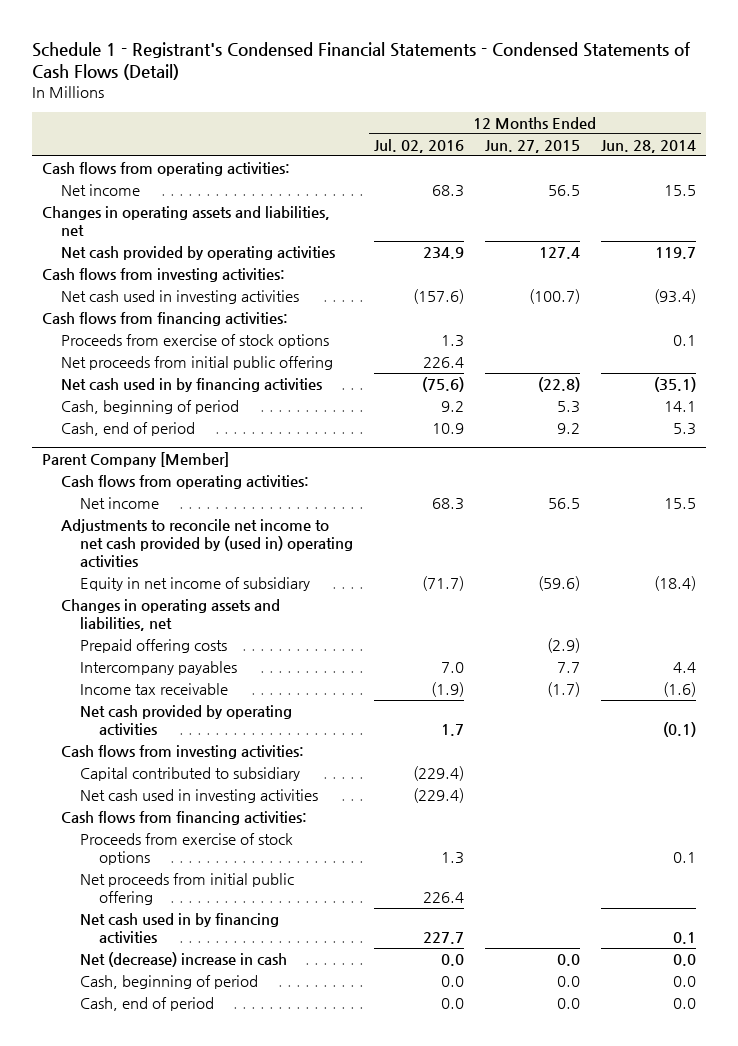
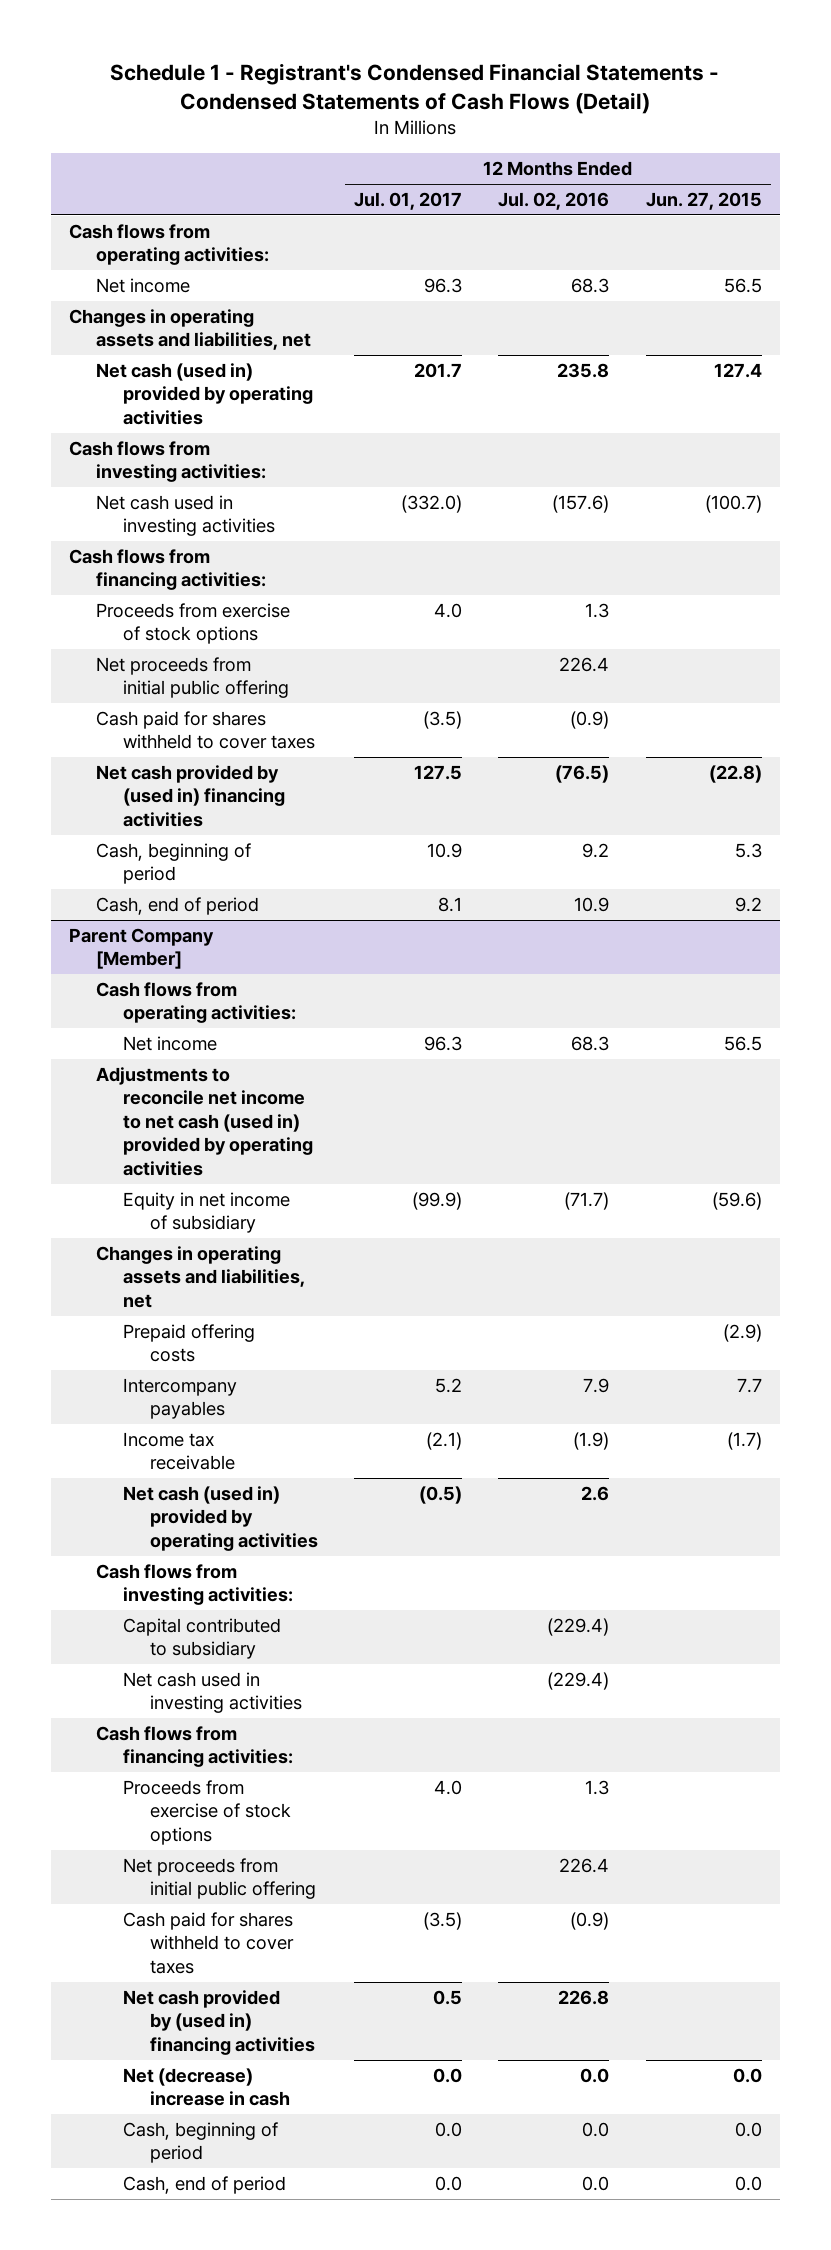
[600,139,696,153] Jun. 28, 2014 -> none
none -> [354,192,463,211] Jul. 01, 2017
[61,246,336,261] Net cash provided by operating activities -> [96,363,314,425] Net cash (used in) provided by operating activities
[423,247,465,260] 234.9 -> [557,363,610,379] 235.8
none -> [96,711,316,750] Cash paid for shares withheld to cover taxes
[61,378,323,393] Net cash used in by financing activities -> [96,765,286,827] Net cash provided by (used in) financing activities
[422,377,465,393] (75.6) -> [555,765,610,784] (76.5)
[61,519,354,567] Adjustments to reconcile net income to net cash provided by (used in) operating activities -> [96,1067,314,1176] Adjustments to reconcile net income to net cash (used in) provided by operating activities
[441,662,465,674] 7.0 -> [583,1378,610,1394] 7.9
[80,705,293,735] Net cash provided by operating activities -> [123,1486,319,1551] Net cash (used in) provided by operating activities
[441,723,465,736] 1.7 -> [581,1486,610,1502] 2.6
none -> [123,1912,295,1974] Cash paid for shares withheld to cover taxes
[80,913,280,943] Net cash used in by financing activities -> [123,1990,316,2055] Net cash provided by (used in) financing activities
[423,931,465,944] 227.7 -> [558,1990,610,2006] 226.8

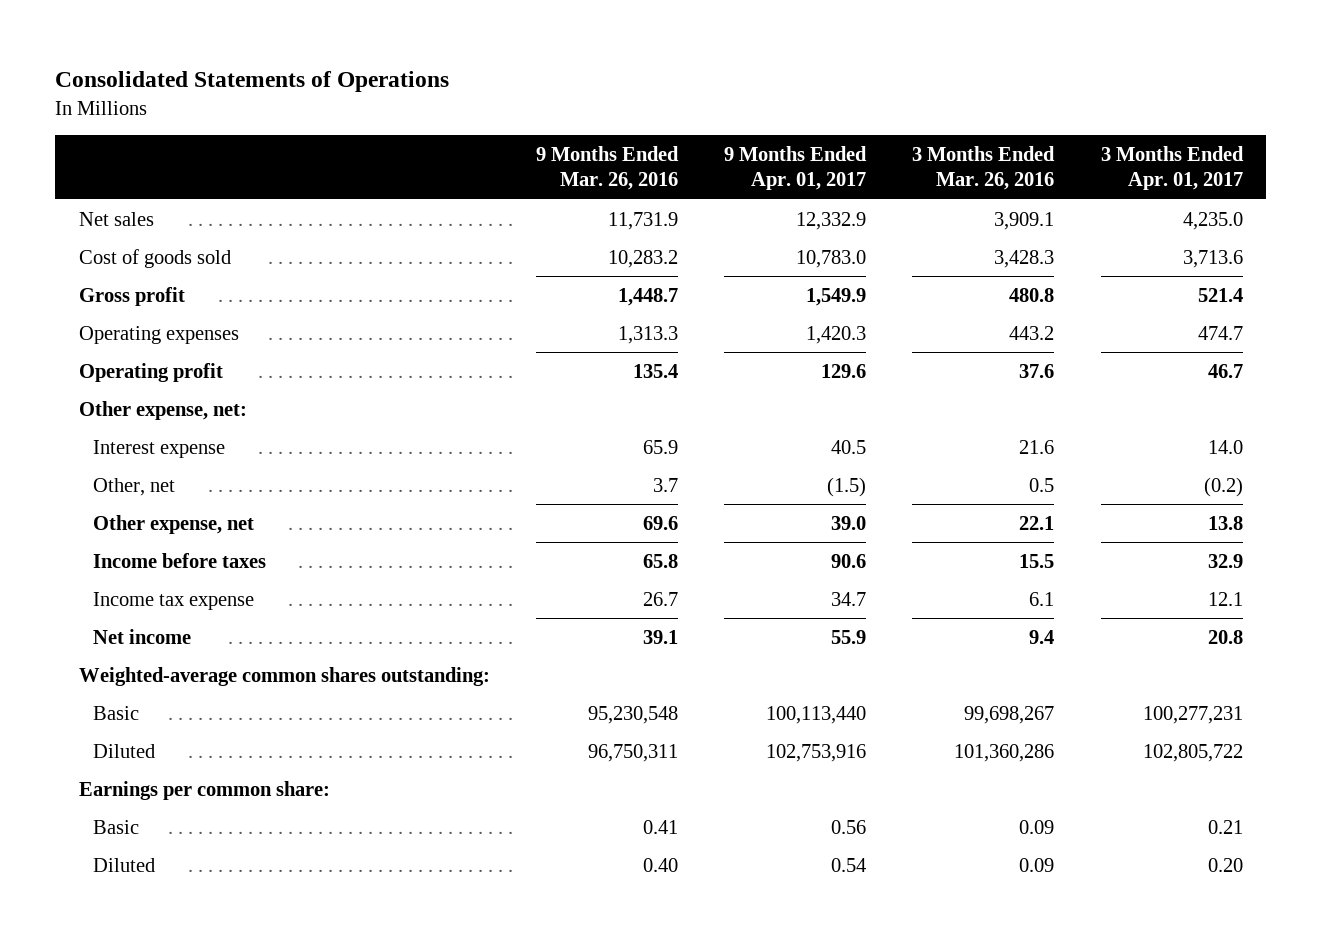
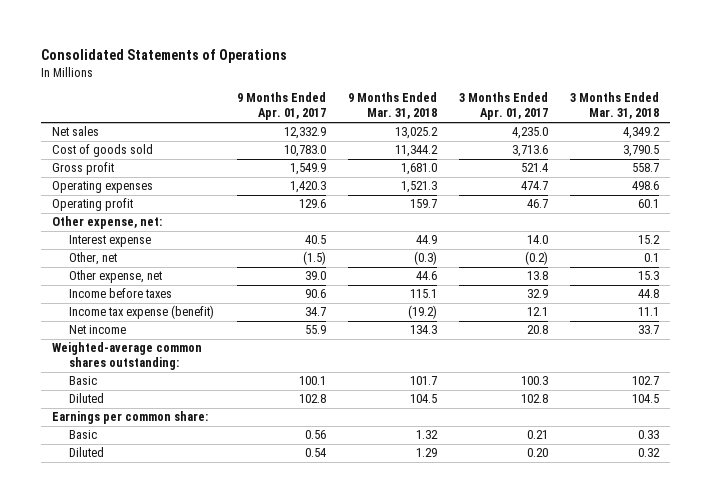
[535,145,679,190] 9 Months Ended Mar. 26, 2016 -> none
[912,145,1056,190] 3 Months Ended Mar. 26, 2016 -> none
none -> [347,92,437,120] 9 Months Ended Mar. 31, 2018
none -> [570,92,660,120] 3 Months Ended Mar. 31, 2018
[93,591,255,610] Income tax expense -> [69,305,215,320] Income tax expense (benefit)
[766,705,867,724] 100,113,440 -> [298,376,326,386] 100.1
[1142,705,1243,724] 100,277,231 -> [521,376,549,386] 100.3
[766,743,867,762] 102,753,916 -> [298,394,326,404] 102.8
[1142,743,1243,762] 102,805,722 -> [521,394,549,404] 102.8

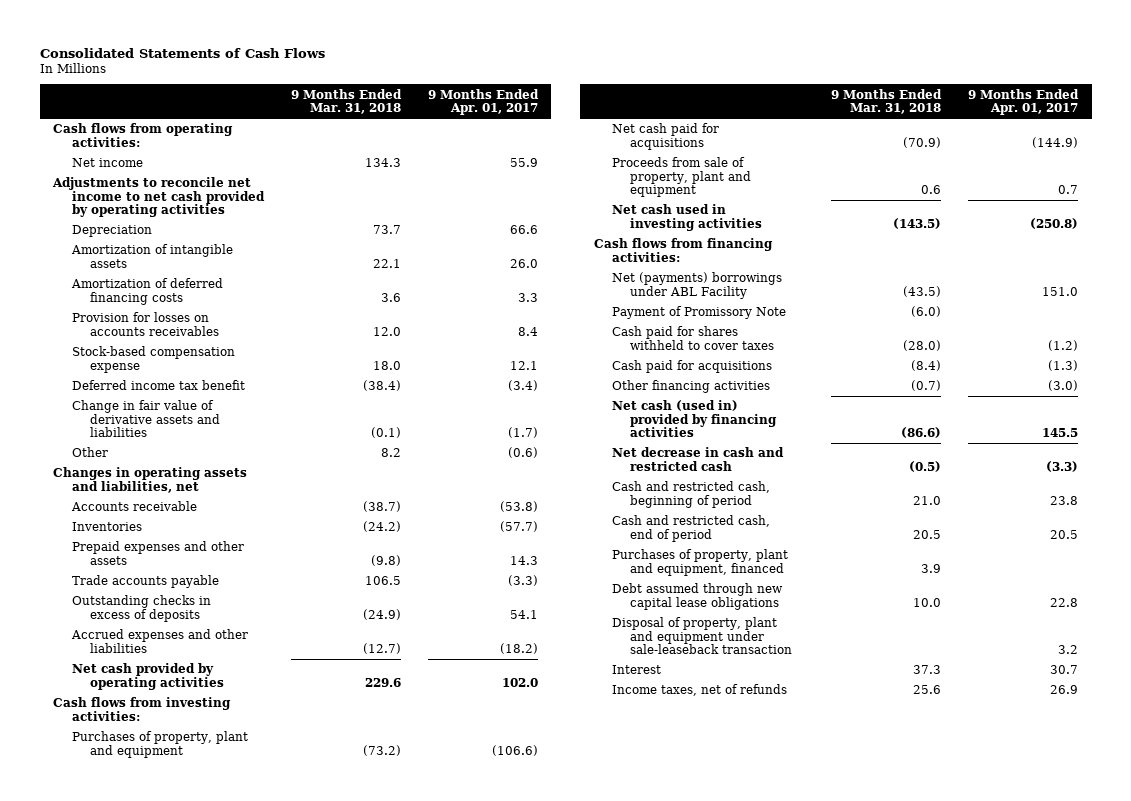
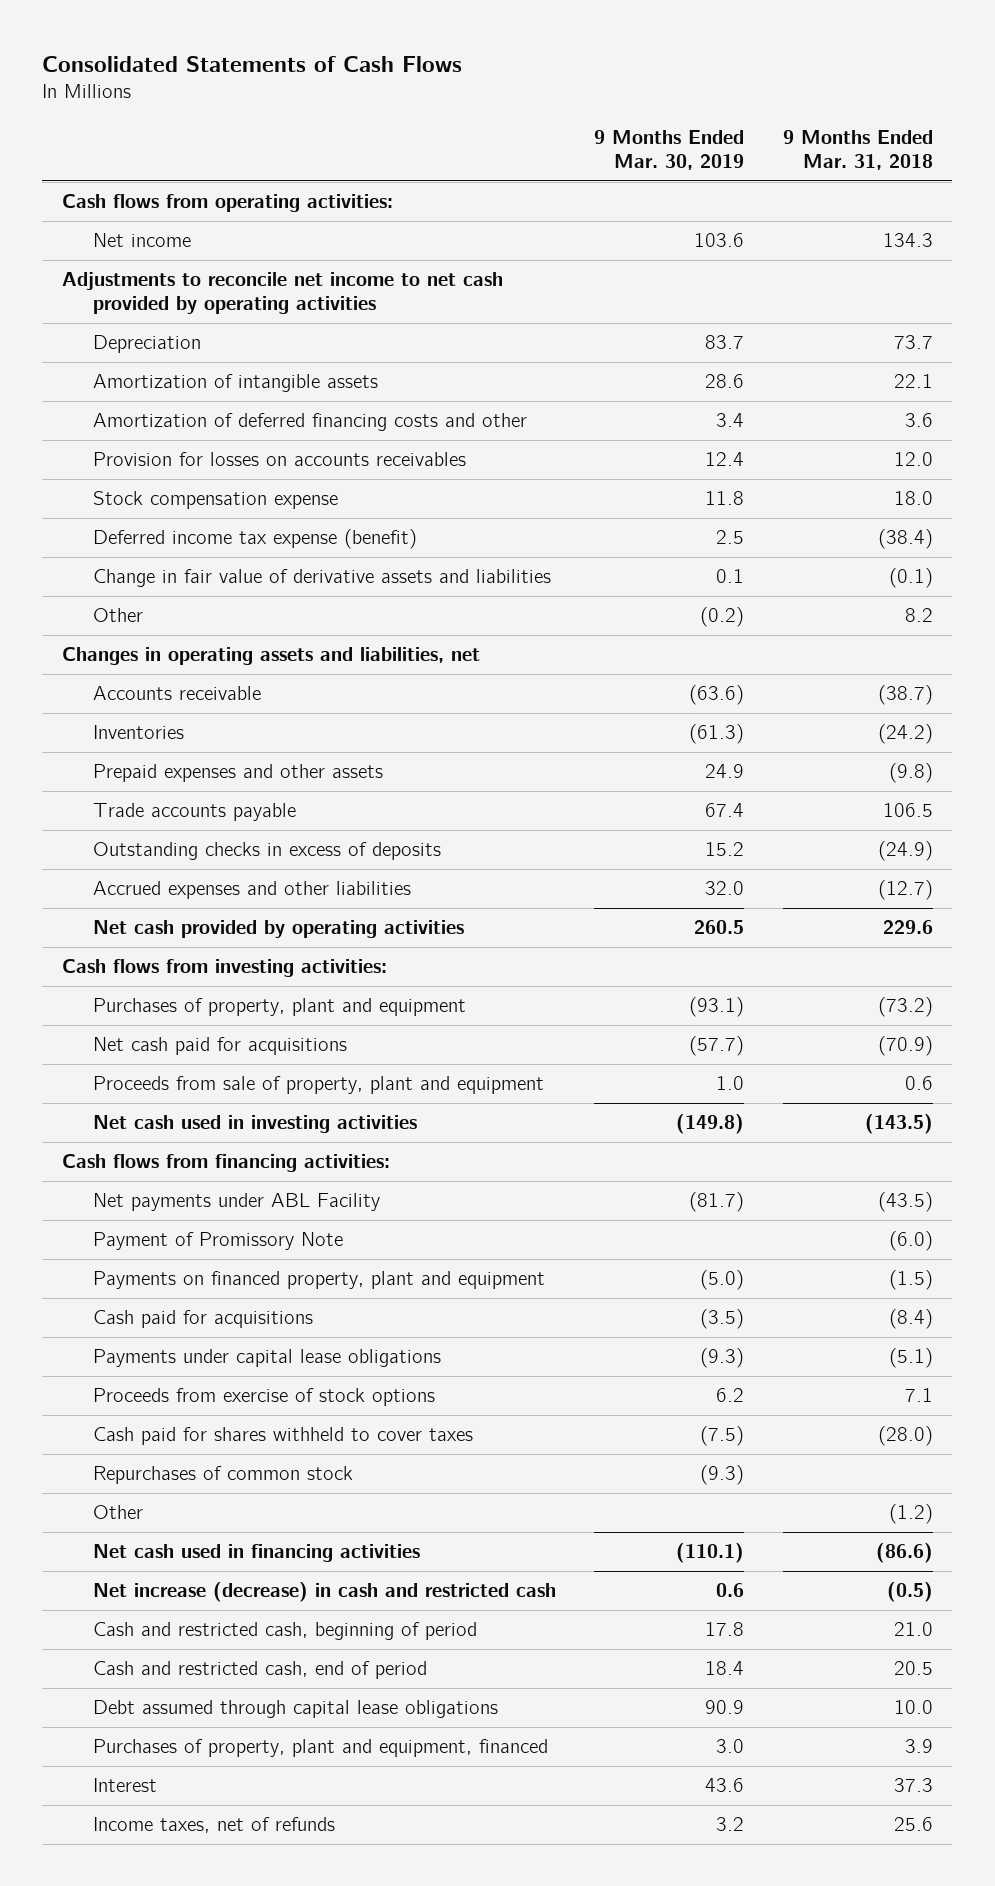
[427,88,539,116] 9 Months Ended Apr. 01, 2017 -> none
none -> [594,130,745,170] 9 Months Ended Mar. 30, 2019
[70,278,223,305] Amortization of deferred financing costs -> [92,413,527,432] Amortization of deferred financing costs and other
[71,346,235,373] Stock-based compensation expense -> [92,491,338,510] Stock compensation expense
[71,380,245,391] Deferred income tax benefit -> [92,529,417,550] Deferred income tax expense (benefit)
[611,272,782,299] Net (payments) borrowings under ABL Facility -> [92,1193,380,1212] Net payments under ABL Facility
none -> [92,1271,545,1290] Payments on financed property, plant and equipment
none -> [92,1349,441,1368] Payments under capital lease obligations
none -> [92,1388,435,1407] Proceeds from exercise of stock options
[611,326,775,350] Cash paid for shares withheld to cover taxes -> [92,1427,473,1446] Cash paid for shares withheld to cover taxes
none -> [92,1466,353,1485] Repurchases of common stock
[611,380,770,394] Other financing activities -> [92,1505,143,1520] Other
[910,380,941,392] (0.7) -> [888,1504,933,1525] (1.2)
[611,400,778,437] Net cash (used in) provided by financing activities -> [92,1544,420,1563] Net cash used in financing activities
[611,447,784,471] Net decrease in cash and restricted cash -> [92,1582,556,1603] Net increase (decrease) in cash and restricted cash
none -> [92,1700,498,1719] Debt assumed through capital lease obligations
[611,583,783,610] Debt assumed through new capital lease obligations -> none
[611,617,793,654] Disposal of property, plant and equipment under sale-leaseback transaction -> none

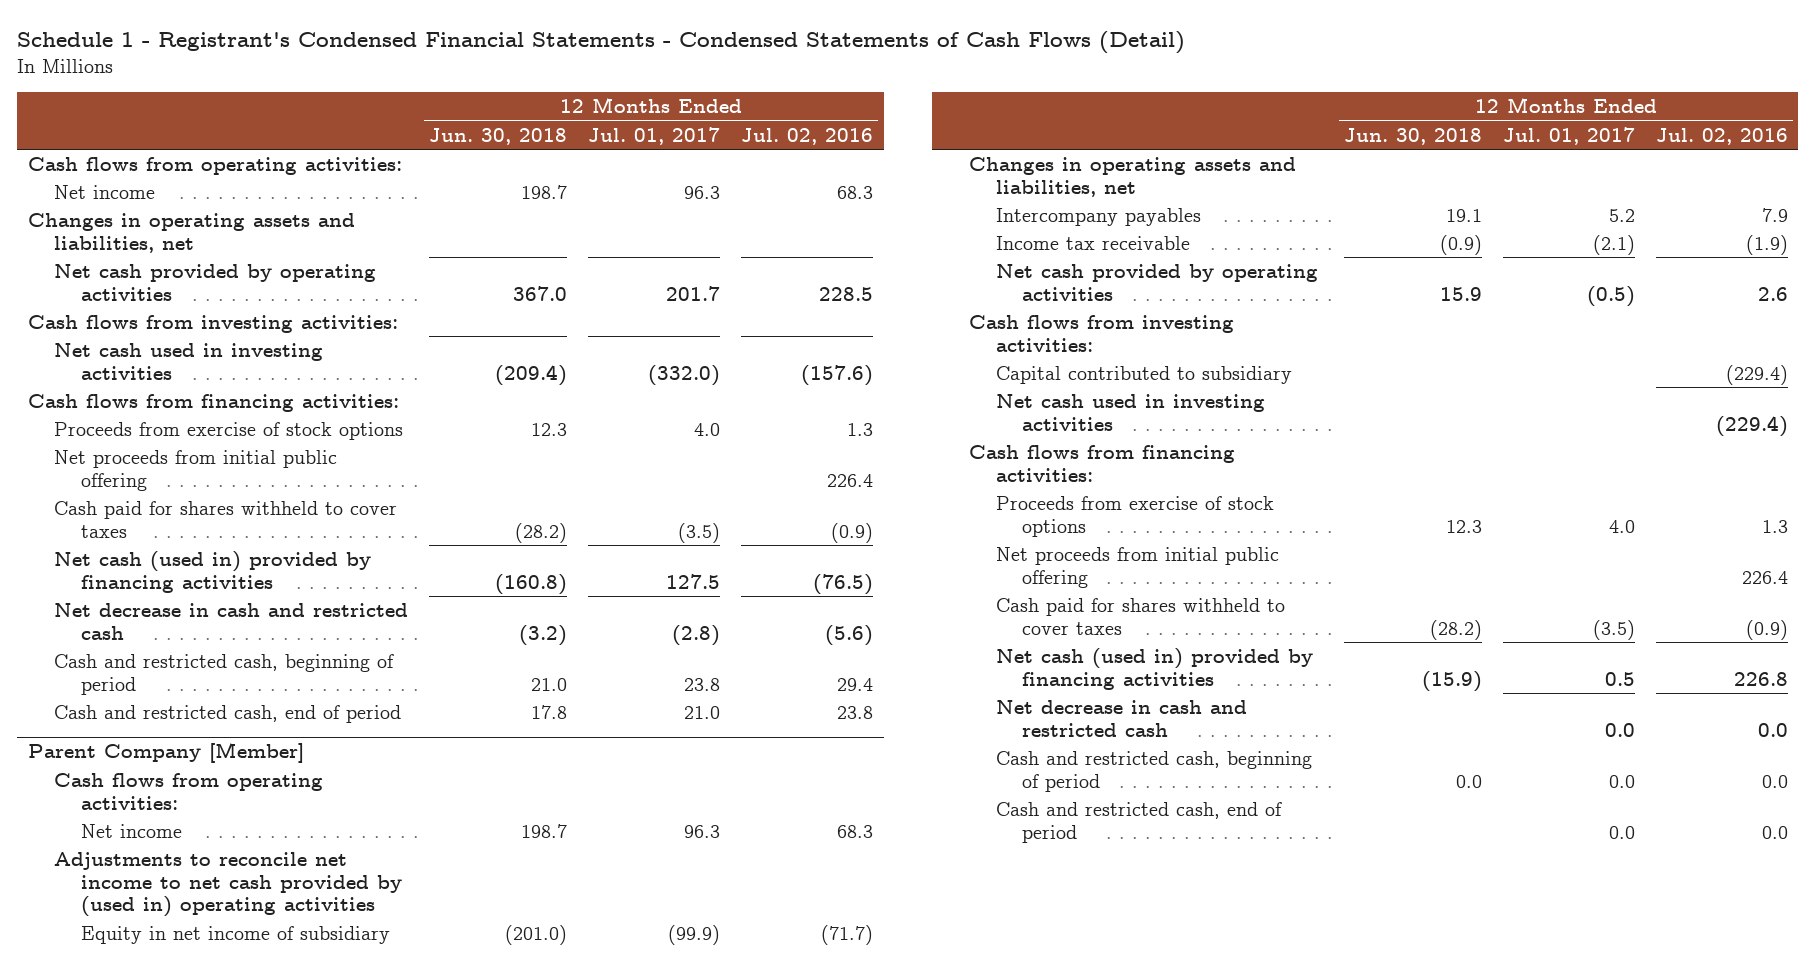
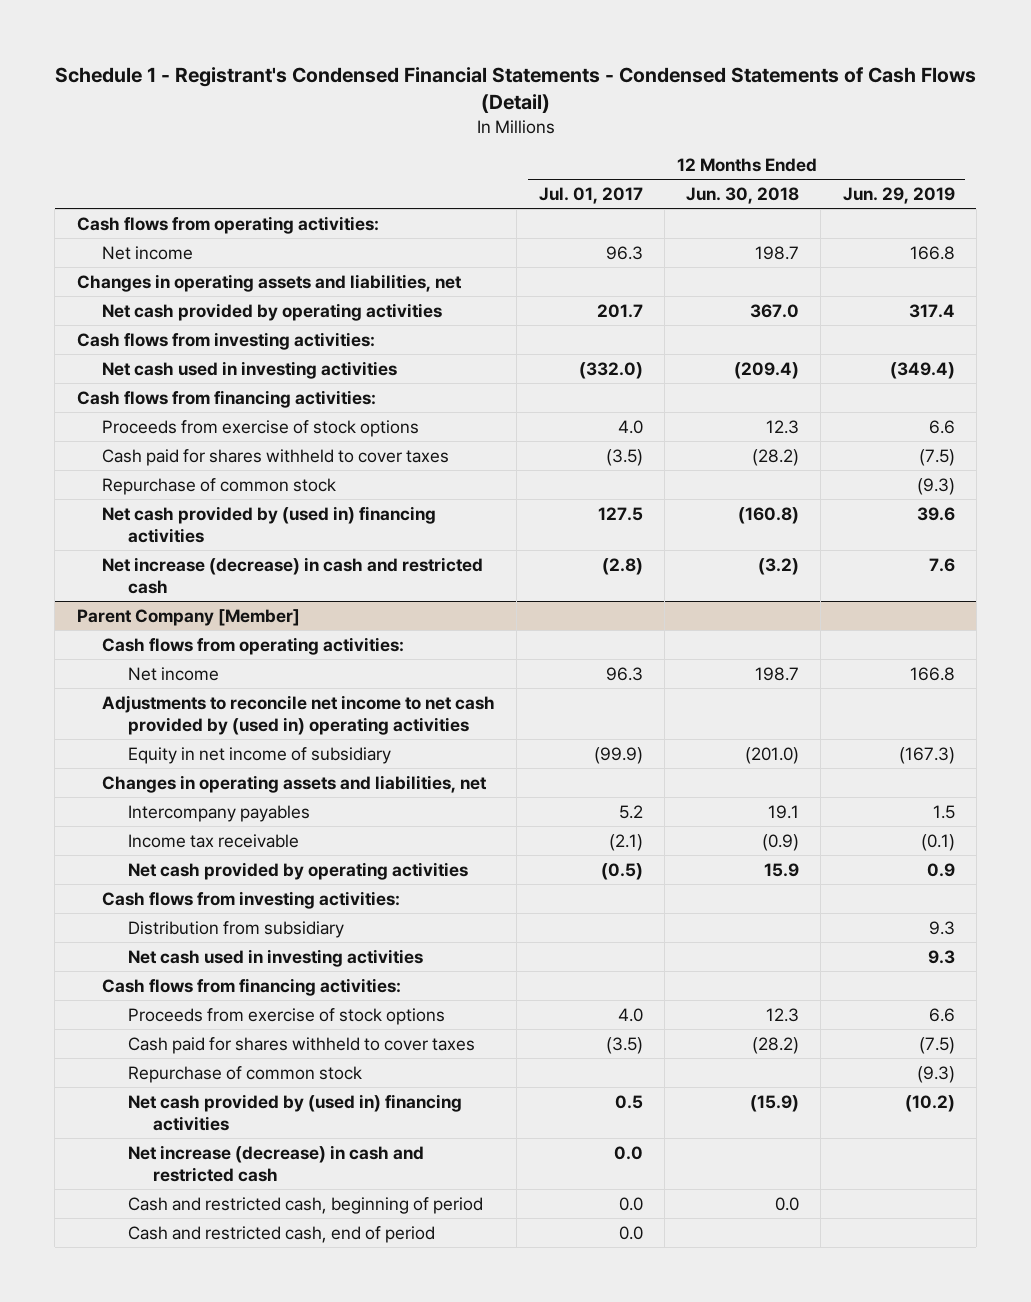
[741,127,874,145] Jul. 02, 2016 -> none
none -> [842,186,955,204] Jun. 29, 2019
[54,449,338,491] Net proceeds from initial public offering -> none
[54,653,395,695] Cash and restricted cash, beginning of period -> none
[54,704,402,723] Cash and restricted cash, end of period -> none
none -> [102,477,337,495] Repurchase of common stock
[54,550,372,593] Net cash (used in) provided by financing activities -> [102,505,437,543] Net cash provided by (used in) financing activities
[54,602,409,640] Net decrease in cash and restricted cash -> [102,556,484,594] Net increase (decrease) in cash and restricted cash
[995,365,1292,384] Capital contributed to subsidiary -> none
none -> [127,920,344,938] Distribution from subsidiary
[995,546,1279,588] Net proceeds from initial public offering -> none
none -> [127,1065,362,1083] Repurchase of common stock
[995,647,1313,690] Net cash (used in) provided by financing activities -> [127,1093,462,1131] Net cash provided by (used in) financing activities
[995,699,1247,737] Net decrease in cash and restricted cash -> [127,1144,424,1182] Net increase (decrease) in cash and restricted cash

